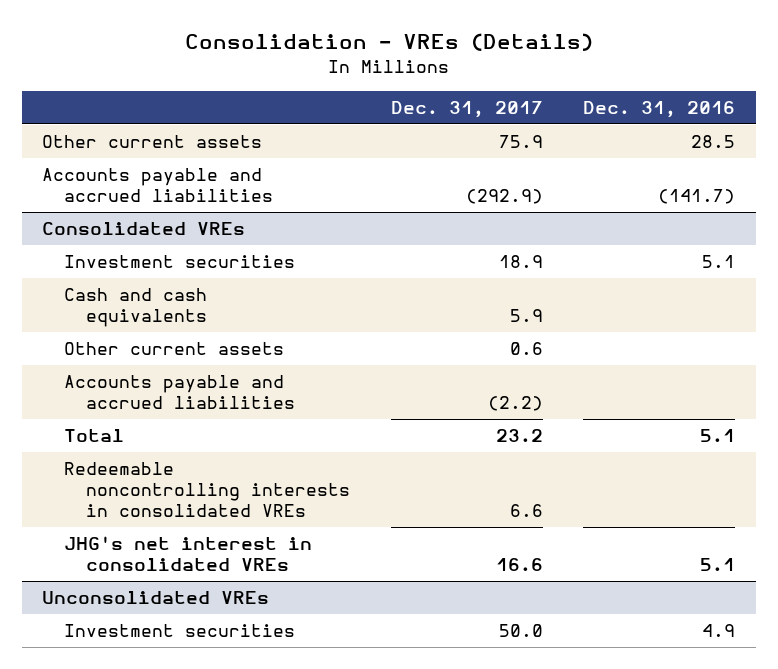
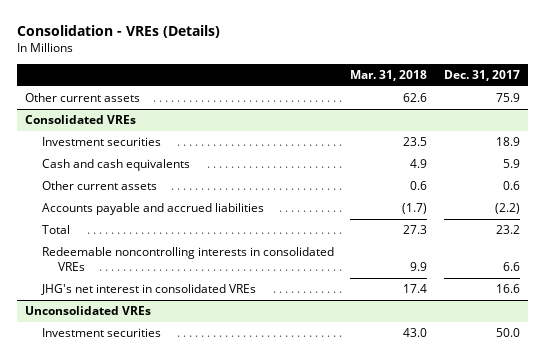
[583,101,736,119] Dec. 31, 2016 -> none
none -> [350,69,428,81] Mar. 31, 2018
[42,168,274,202] Accounts payable and accrued liabilities -> none

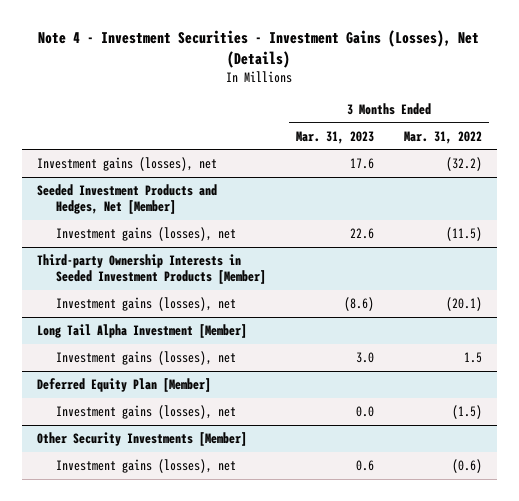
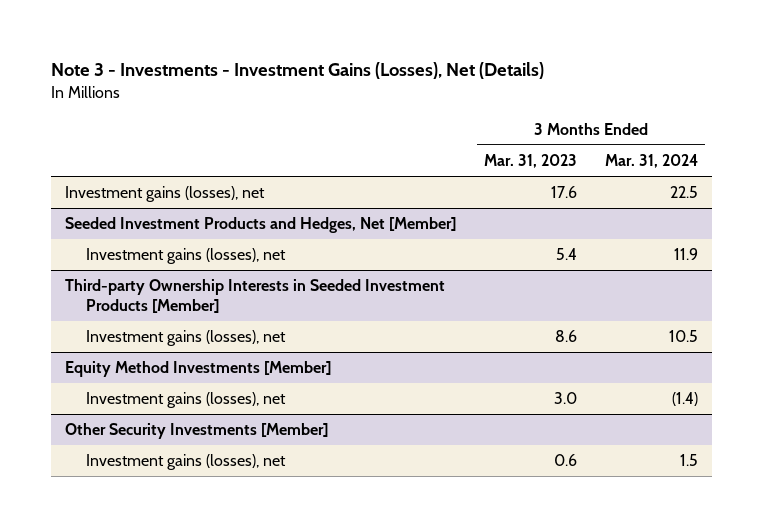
[38,29,480,68] Note 4 - Investment Securities - Investment Gains (Losses), Net (Details) -> [51,62,545,80] Note 3 - Investments - Investment Gains (Losses), Net (Details)
[404,130,483,144] Mar. 31, 2022 -> none
none -> [605,154,699,169] Mar. 31, 2024
[350,228,375,240] 22.6 -> [556,248,578,261] 5.4
[36,324,247,339] Long Tail Alpha Investment [Member] -> none
[344,297,375,312] (8.6) -> [555,330,578,343] 8.6
none -> [65,361,332,378] Equity Method Investments [Member]
[36,378,211,393] Deferred Equity Plan [Member] -> none
[56,405,237,420] Investment gains (losses), net -> none

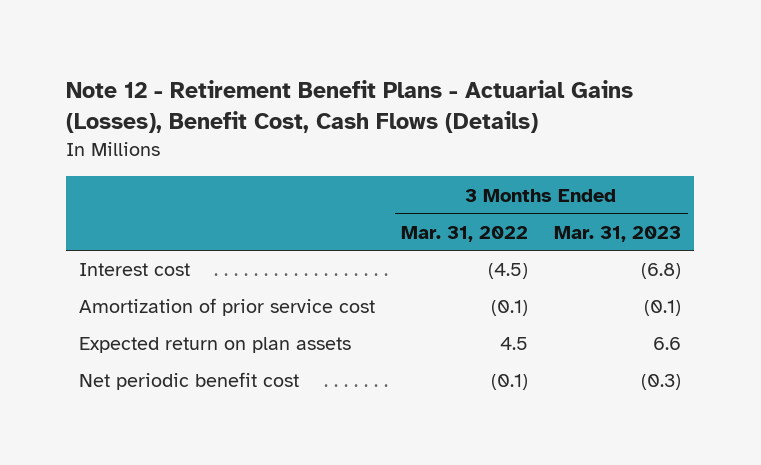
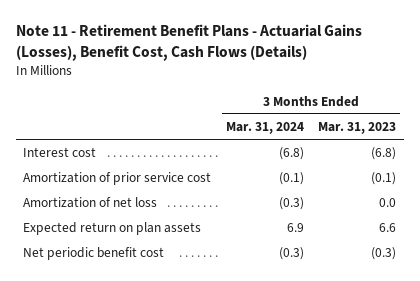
[66,79,634,133] Note 12 - Retirement Benefit Plans - Actuarial Gains (Losses), Benefit Cost, Cash Flows (Details) -> [15,24,362,62] Note 11 - Retirement Benefit Plans - Actuarial Gains (Losses), Benefit Cost, Cash Flows (Details)
[401,225,529,242] Mar. 31, 2022 -> none
none -> [225,122,304,135] Mar. 31, 2024
none -> [23,197,158,209] Amortization of net loss

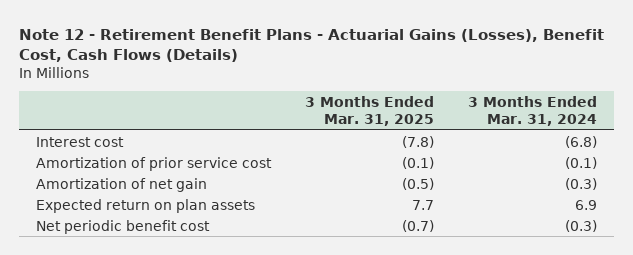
[15,24,362,62] Note 11 - Retirement Benefit Plans - Actuarial Gains (Losses), Benefit Cost, Cash Flows (Details) -> [19,28,605,63] Note 12 - Retirement Benefit Plans - Actuarial Gains (Losses), Benefit Cost, Cash Flows (Details)
[318,122,397,135] Mar. 31, 2023 -> none
none -> [304,96,434,126] 3 Months Ended Mar. 31, 2025
[23,197,158,209] Amortization of net loss -> [36,177,208,192] Amortization of net gain

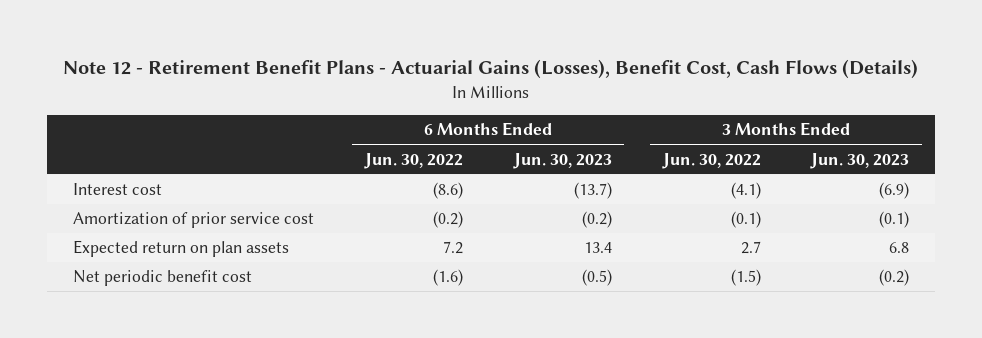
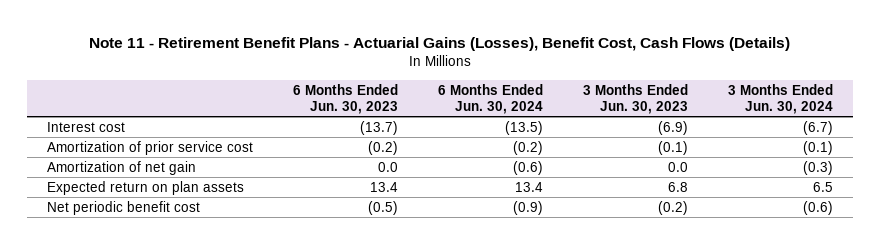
[63,59,919,80] Note 12 - Retirement Benefit Plans - Actuarial Gains (Losses), Benefit Cost, Cash Flows (Details) -> [88,37,790,52] Note 11 - Retirement Benefit Plans - Actuarial Gains (Losses), Benefit Cost, Cash Flows (Details)
[363,152,463,169] Jun. 30, 2022 -> none
[661,152,761,169] Jun. 30, 2022 -> none
none -> [437,83,543,114] 6 Months Ended Jun. 30, 2024
none -> [727,83,833,114] 3 Months Ended Jun. 30, 2024
none -> [47,160,197,175] Amortization of net gain

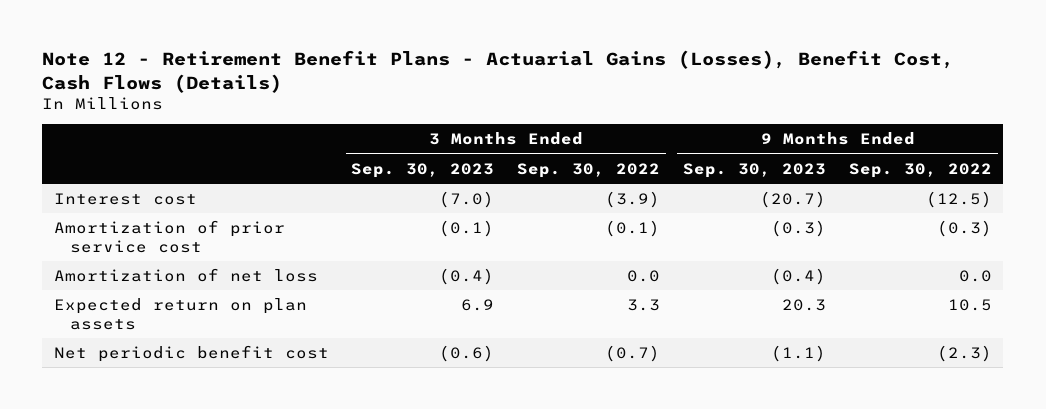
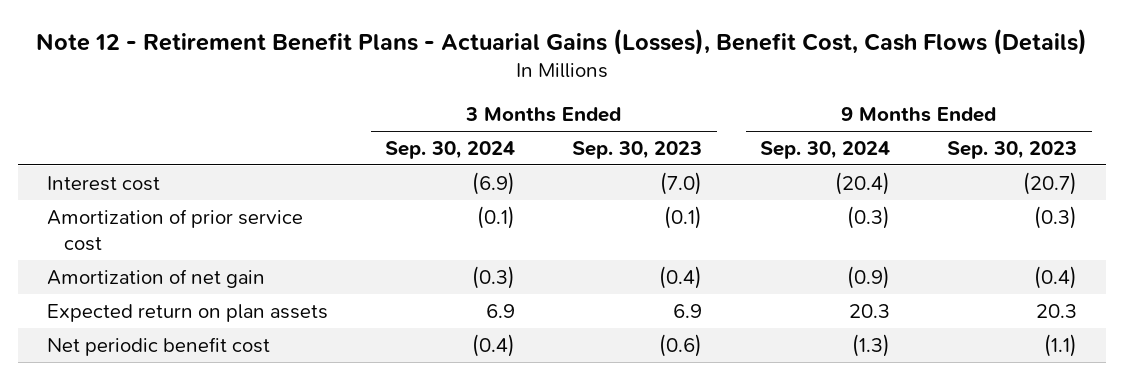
[517,162,661,178] Sep. 30, 2022 -> none
[849,162,993,178] Sep. 30, 2022 -> none
none -> [385,141,516,160] Sep. 30, 2024
none -> [759,141,890,160] Sep. 30, 2024
[53,268,318,283] Amortization of net loss -> [46,268,265,288] Amortization of net gain

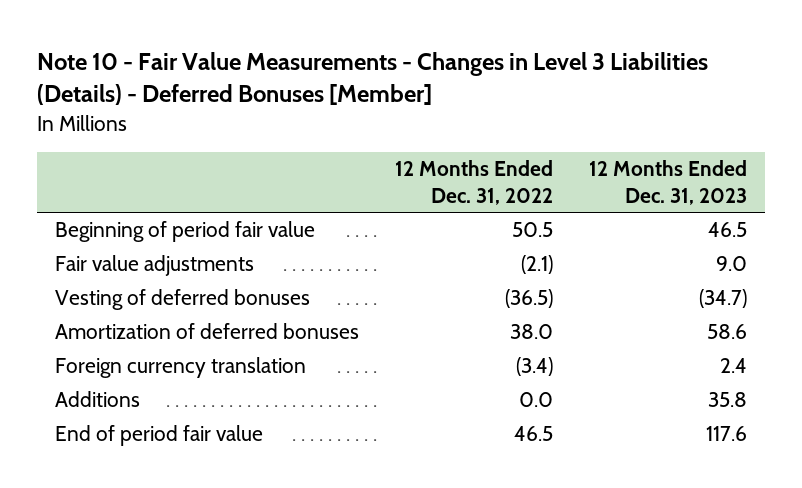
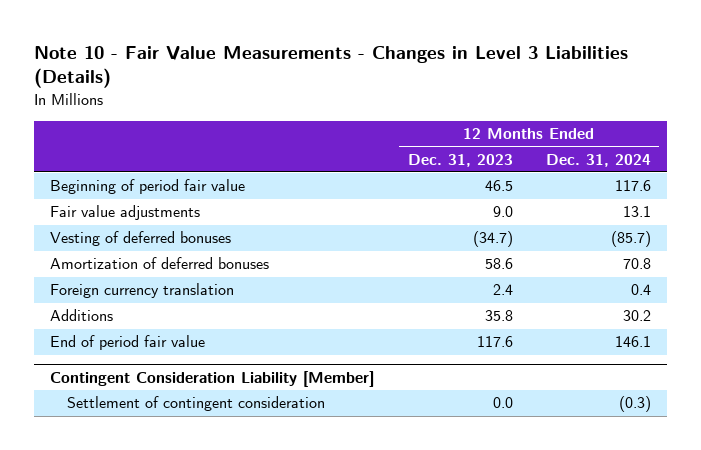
[36,51,708,106] Note 10 - Fair Value Measurements - Changes in Level 3 Liabilities (Details) - Deferred Bonuses [Member] -> [33,45,628,89] Note 10 - Fair Value Measurements - Changes in Level 3 Liabilities (Details)
[394,160,553,205] 12 Months Ended Dec. 31, 2022 -> none
none -> [545,153,651,167] Dec. 31, 2024
none -> [50,370,375,387] Contingent Consideration Liability [Member]
none -> [67,396,326,412] Settlement of contingent consideration

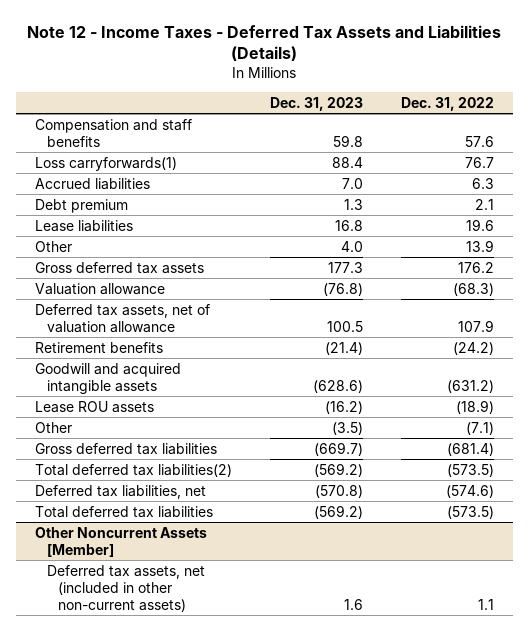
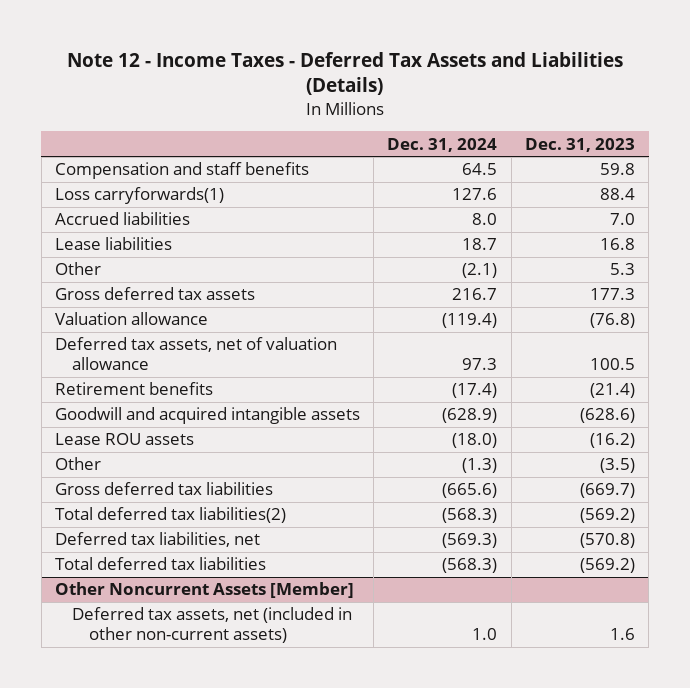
[400,96,494,111] Dec. 31, 2022 -> none
none -> [387,137,498,152] Dec. 31, 2024
[35,198,129,213] Debt premium -> none
[340,240,363,252] 4.0 -> [609,263,635,276] 5.3

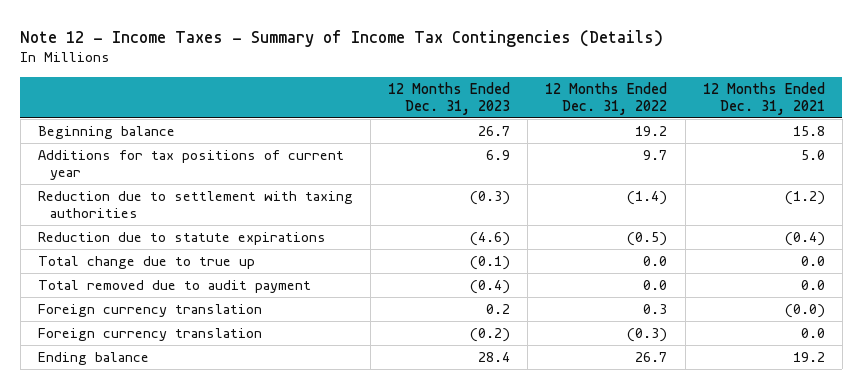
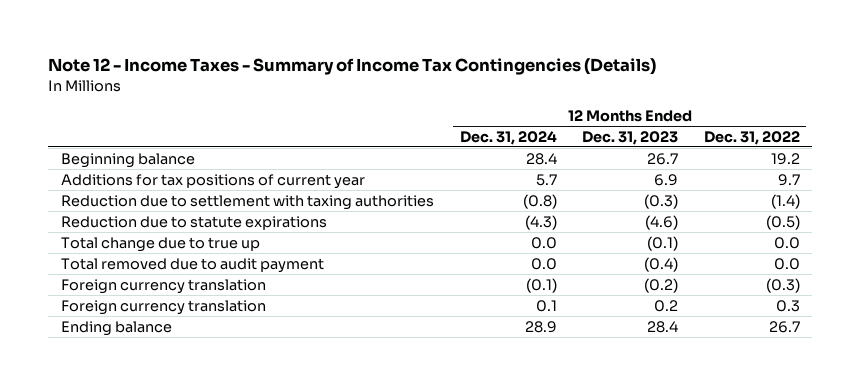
[702,81,825,115] 12 Months Ended Dec. 31, 2021 -> none
none -> [459,130,557,145] Dec. 31, 2024
[37,304,262,318] Foreign currency translation -> [61,299,267,315] Foreign currency translation

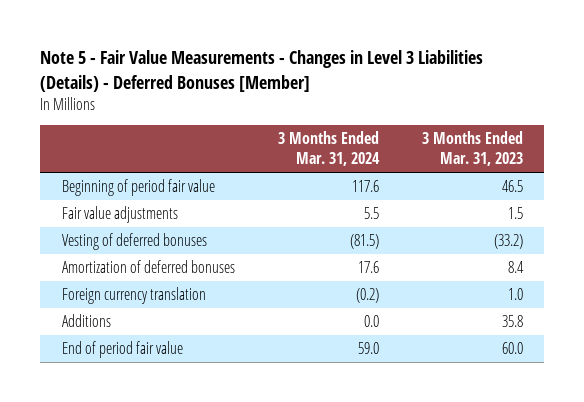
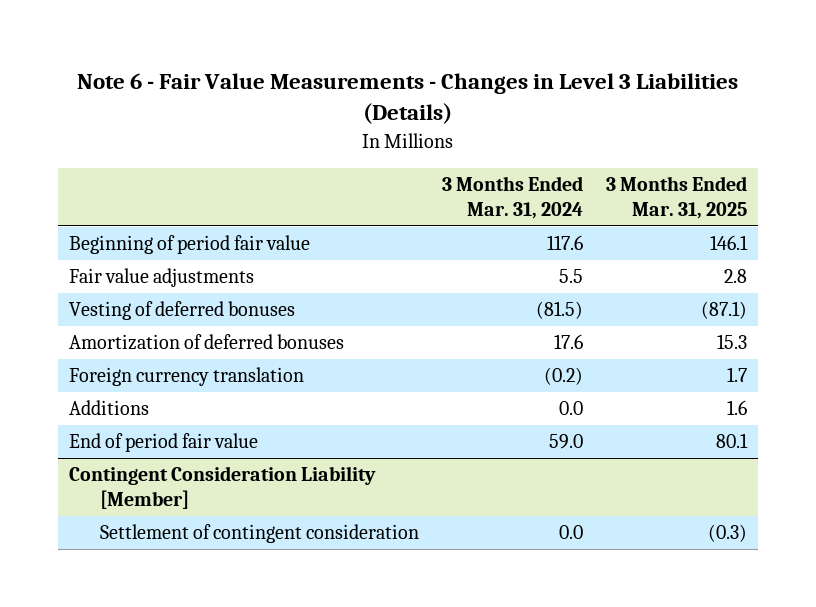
[40,50,484,92] Note 5 - Fair Value Measurements - Changes in Level 3 Liabilities (Details) - Deferred Bonuses [Member] -> [76,73,738,125] Note 6 - Fair Value Measurements - Changes in Level 3 Liabilities (Details)
[421,131,523,167] 3 Months Ended Mar. 31, 2023 -> none
none -> [605,176,747,220] 3 Months Ended Mar. 31, 2025
none -> [69,466,377,510] Contingent Consideration Liability [Member]
none -> [100,524,420,544] Settlement of contingent consideration

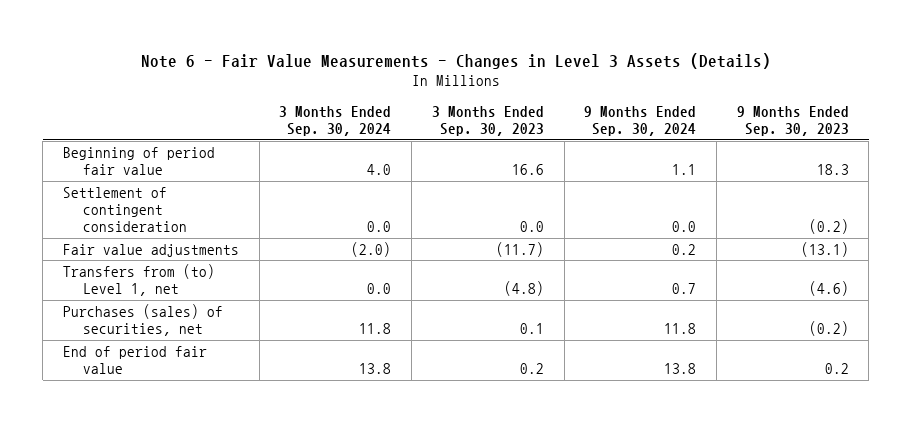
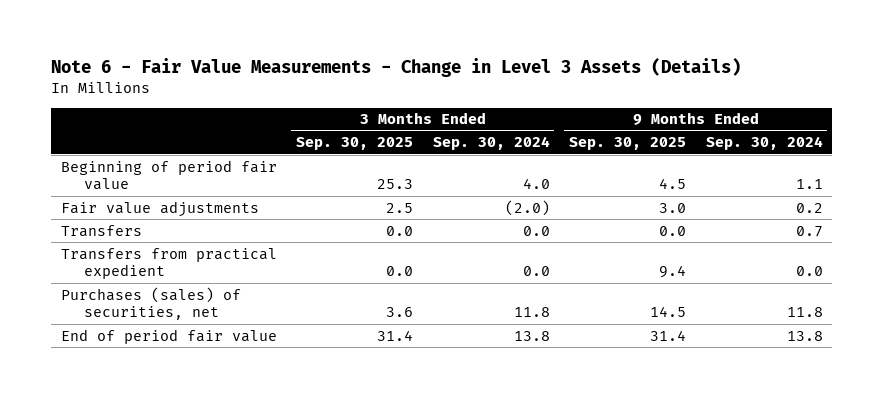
[140,52,771,69] Note 6 - Fair Value Measurements - Changes in Level 3 Assets (Details) -> [50,58,741,78] Note 6 - Fair Value Measurements - Change in Level 3 Assets (Details)
[431,105,544,136] 3 Months Ended Sep. 30, 2023 -> none
[736,105,849,136] 9 Months Ended Sep. 30, 2023 -> none
none -> [296,137,414,151] Sep. 30, 2025
none -> [569,137,687,151] Sep. 30, 2025
[63,186,187,233] Settlement of contingent consideration -> none
[63,263,216,297] Transfers from (to) Level 1, net -> [60,224,142,237] Transfers
none -> [60,247,277,280] Transfers from practical expedient

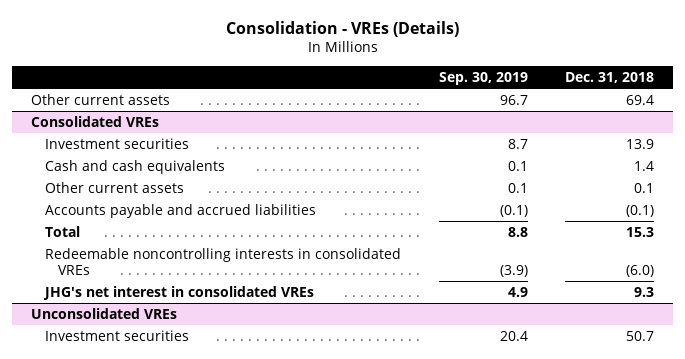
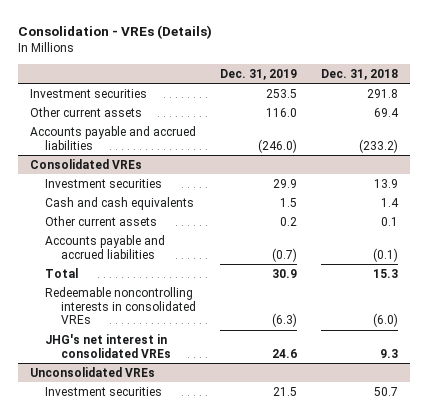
[438,71,528,85] Sep. 30, 2019 -> none
none -> [219,68,297,80] Dec. 31, 2019
none -> [29,88,147,98] Investment securities
none -> [29,125,196,150] Accounts payable and accrued liabilities

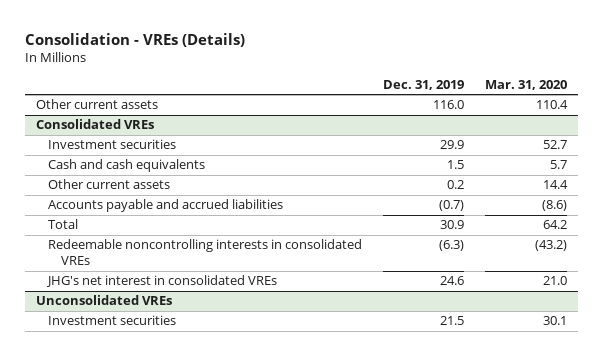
[320,68,398,80] Dec. 31, 2018 -> none
none -> [485,79,568,90] Mar. 31, 2020
[29,88,147,98] Investment securities -> none
[29,125,196,150] Accounts payable and accrued liabilities -> none

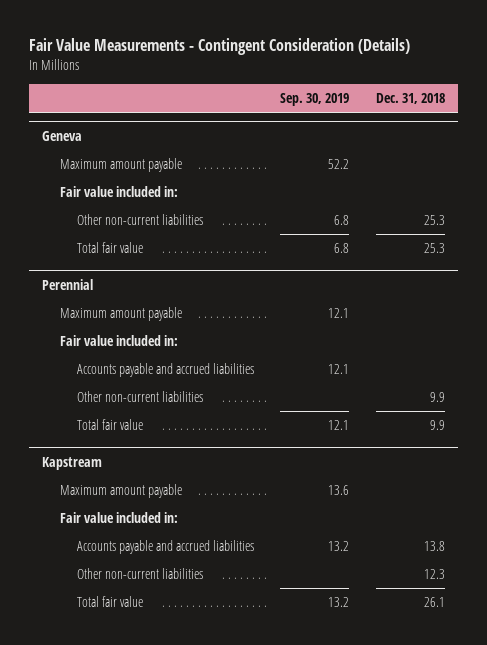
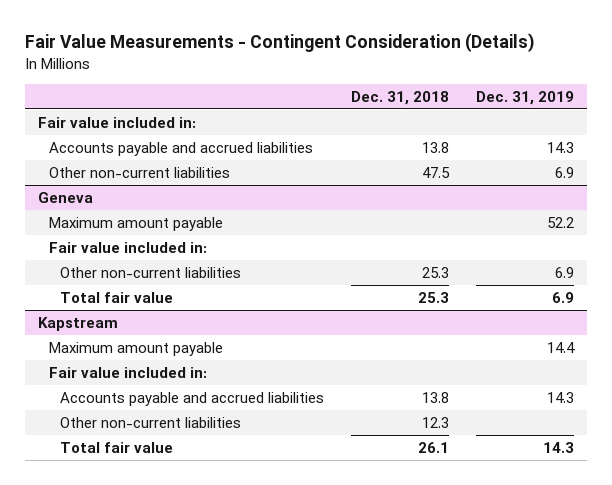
[280,93,350,107] Sep. 30, 2019 -> none
none -> [475,90,574,105] Dec. 31, 2019
none -> [38,116,197,128] Fair value included in:
none -> [49,141,314,156] Accounts payable and accrued liabilities
none -> [49,166,231,178] Other non-current liabilities
[42,278,94,290] Perennial -> none
[59,306,182,321] Maximum amount payable -> none
[59,334,178,346] Fair value included in: -> none
[76,362,254,377] Accounts payable and accrued liabilities -> none
[76,390,203,402] Other non-current liabilities -> none
[76,418,143,430] Total fair value -> none

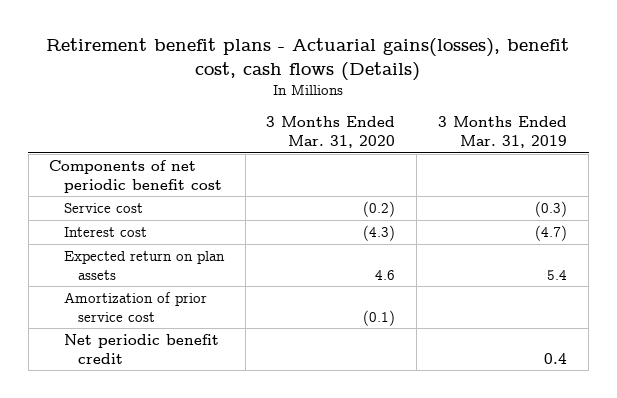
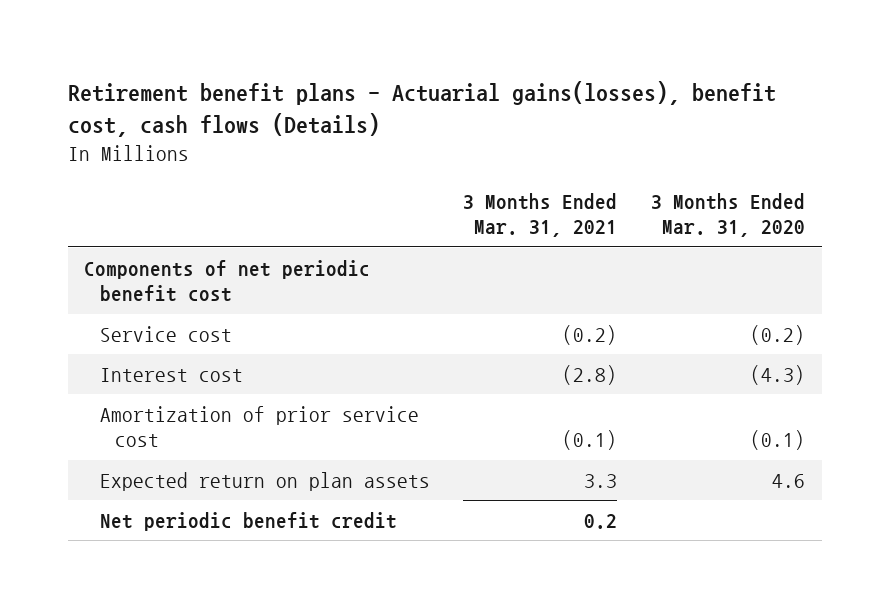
[438,116,568,148] 3 Months Ended Mar. 31, 2019 -> none
none -> [463,193,618,238] 3 Months Ended Mar. 31, 2021
[63,251,225,280] Expected return on plan assets -> [99,471,430,491] Expected return on plan assets

